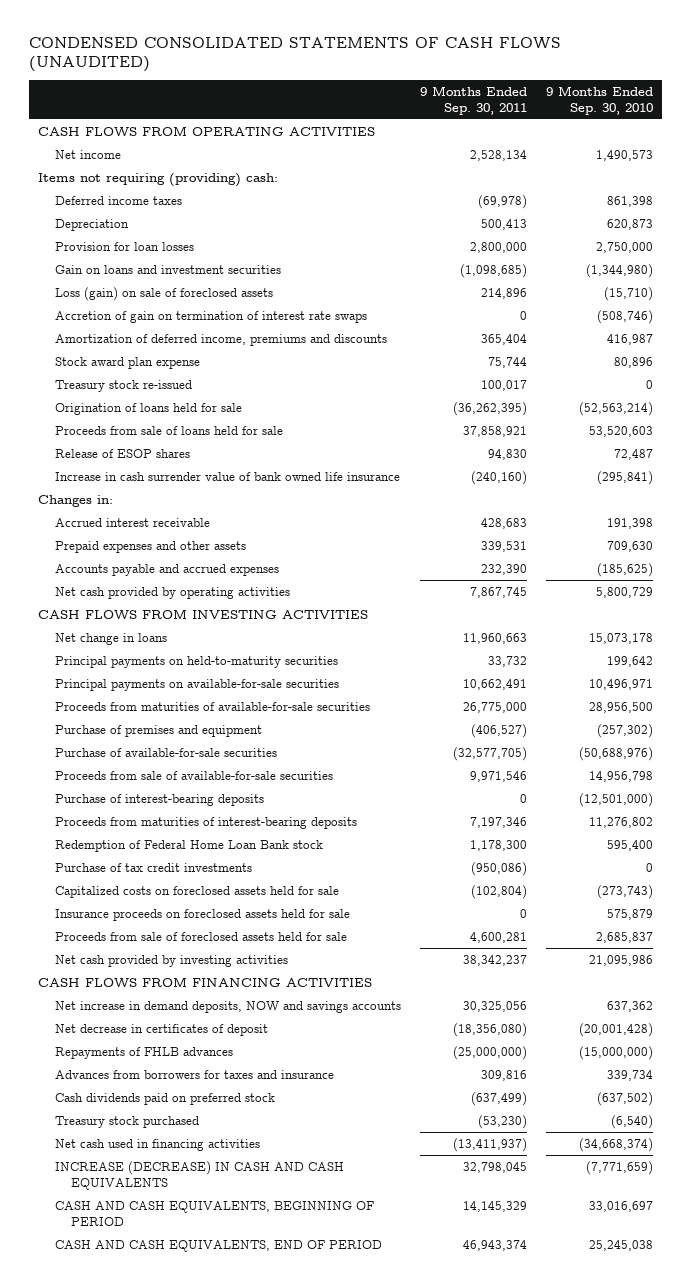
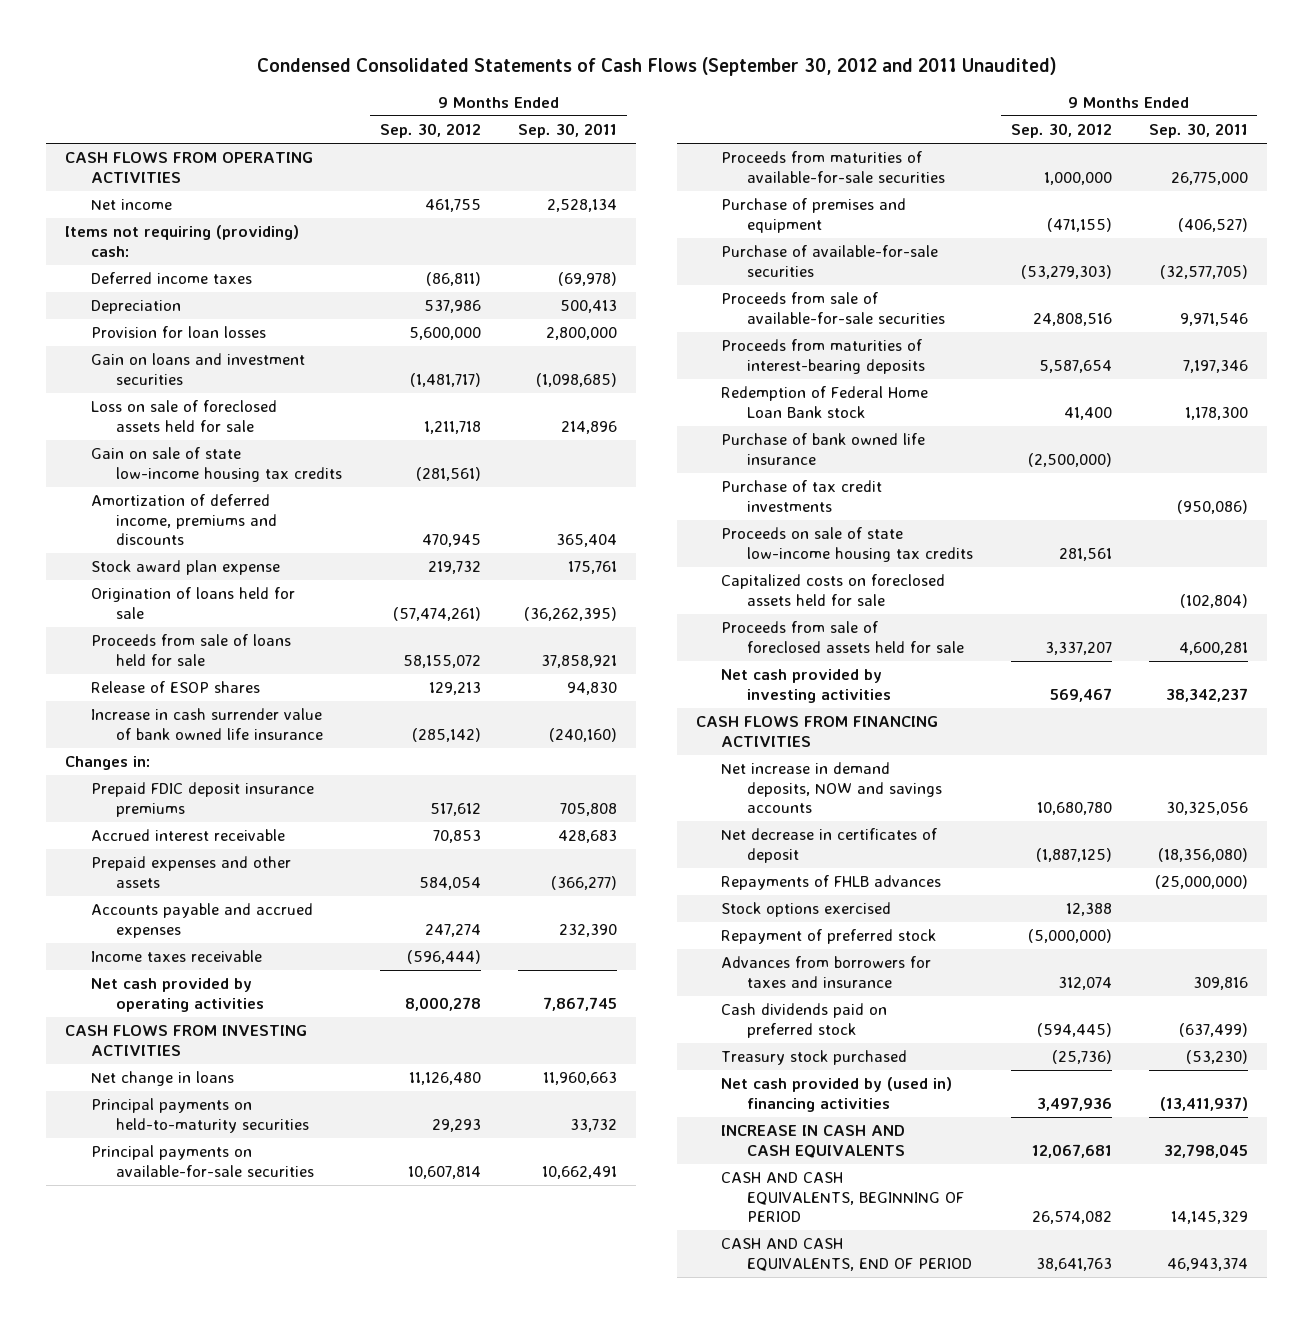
[28,37,561,73] CONDENSED CONSOLIDATED STATEMENTS OF CASH FLOWS (UNAUDITED) -> [256,56,1057,76] Condensed Consolidated Statements of Cash Flows (September 30, 2012 and 2011 Unaudited)
[545,85,653,115] 9 Months Ended Sep. 30, 2010 -> none
none -> [379,123,481,139] Sep. 30, 2012
[54,310,367,323] Accretion of gain on termination of interest rate swaps -> none
[54,286,273,301] Loss (gain) on sale of foreclosed assets -> [90,400,277,432] Loss on sale of foreclosed assets held for sale
none -> [90,447,343,482] Gain on sale of state low-income housing tax credits
[54,379,192,392] Treasury stock re-issued -> none
[487,356,527,368] 75,744 -> [568,561,618,575] 175,761
none -> [90,782,314,817] Prepaid FDIC deposit insurance premiums
[480,540,527,552] 339,531 -> [551,875,618,890] (366,277)
none -> [90,950,262,963] Income taxes receivable
[54,793,264,806] Purchase of interest-bearing deposits -> none
none -> [721,433,926,465] Purchase of bank owned life insurance
none -> [721,527,974,562] Proceeds on sale of state low-income housing tax credits
[54,908,350,921] Insurance proceeds on foreclosed assets held for sale -> none
none -> [721,902,892,918] Stock options exercised
none -> [721,929,937,945] Repayment of preferred stock
[54,1138,260,1151] Net cash used in financing activities -> [721,1077,953,1112] Net cash provided by (used in) financing activities
[54,1160,344,1190] INCREASE (DECREASE) IN CASH AND CASH EQUIVALENTS -> [721,1125,906,1158] INCREASE IN CASH AND CASH EQUIVALENTS

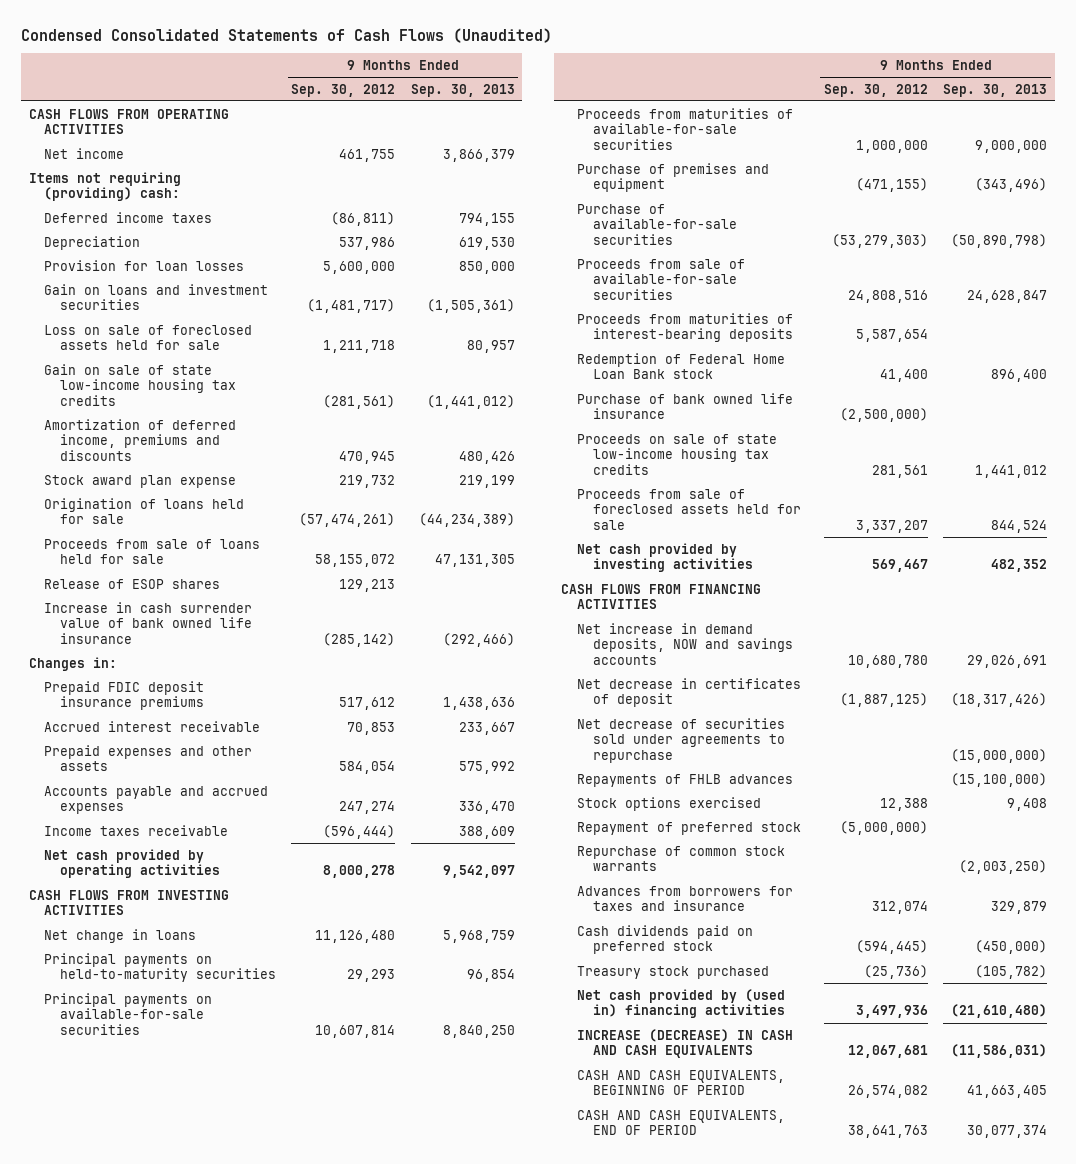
[256,56,1057,76] Condensed Consolidated Statements of Cash Flows (September 30, 2012 and 2011 Unaudited) -> [21,27,553,43] Condensed Consolidated Statements of Cash Flows (Unaudited)
[518,123,618,139] Sep. 30, 2011 -> none
none -> [410,83,515,97] Sep. 30, 2013
[721,480,883,512] Purchase of tax credit investments -> none
[721,574,946,606] Capitalized costs on foreclosed assets held for sale -> none
none -> [577,717,786,764] Net decrease of securities sold under agreements to repurchase
none -> [577,845,786,872] Repurchase of common stock warrants
[721,1125,906,1158] INCREASE IN CASH AND CASH EQUIVALENTS -> [577,1028,794,1059] INCREASE (DECREASE) IN CASH AND CASH EQUIVALENTS

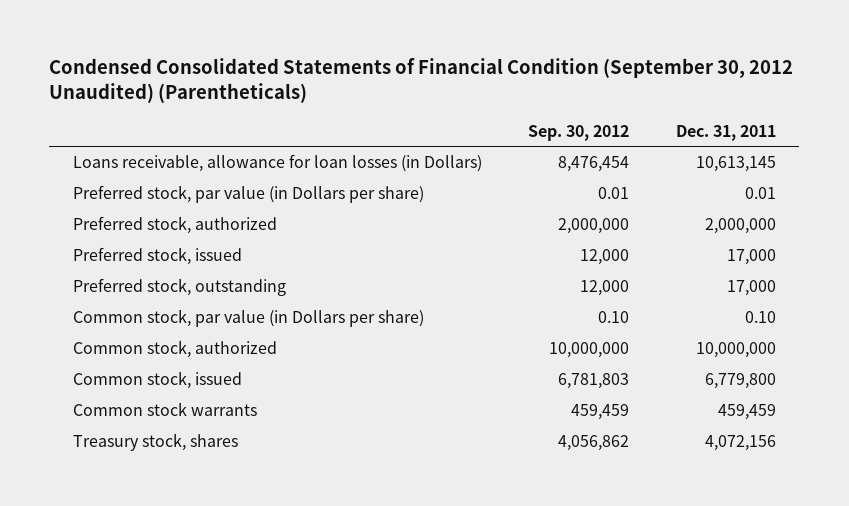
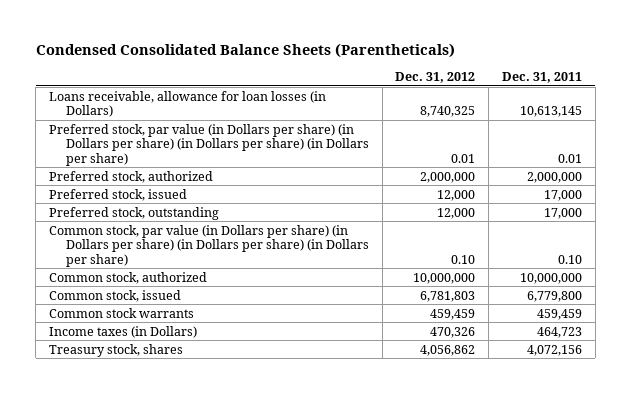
[49,58,794,104] Condensed Consolidated Statements of Financial Condition (September 30, 2012 Unaudited) (Parentheticals) -> [35,43,455,59] Condensed Consolidated Balance Sheets (Parentheticals)
[528,124,630,141] Sep. 30, 2012 -> none
none -> [395,72,476,84] Dec. 31, 2012
[72,185,424,204] Preferred stock, par value (in Dollars per share) -> [48,123,370,166] Preferred stock, par value (in Dollars per share) (in Dollars per share) (in Dollars per share) (in Dollars per share)
[72,309,424,328] Common stock, par value (in Dollars per share) -> [48,224,370,267] Common stock, par value (in Dollars per share) (in Dollars per share) (in Dollars per share) (in Dollars per share)
none -> [48,325,197,338] Income taxes (in Dollars)

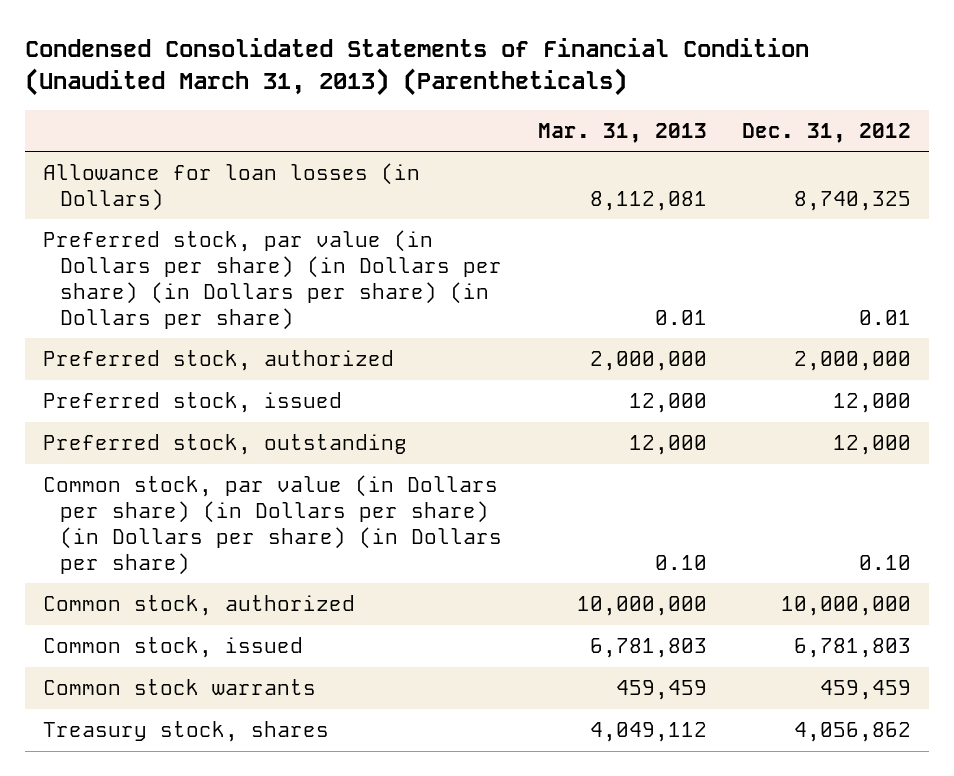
[35,43,455,59] Condensed Consolidated Balance Sheets (Parentheticals) -> [25,38,810,97] Condensed Consolidated Statements of Financial Condition (Unaudited March 31, 2013) (Parentheticals)
[501,72,582,84] Dec. 31, 2011 -> none
none -> [537,122,707,143] Mar. 31, 2013
[48,90,326,118] Loans receivable, allowance for loan losses (in Dollars) -> [43,163,421,211] Allowance for loan losses (in Dollars)
[48,325,197,338] Income taxes (in Dollars) -> none

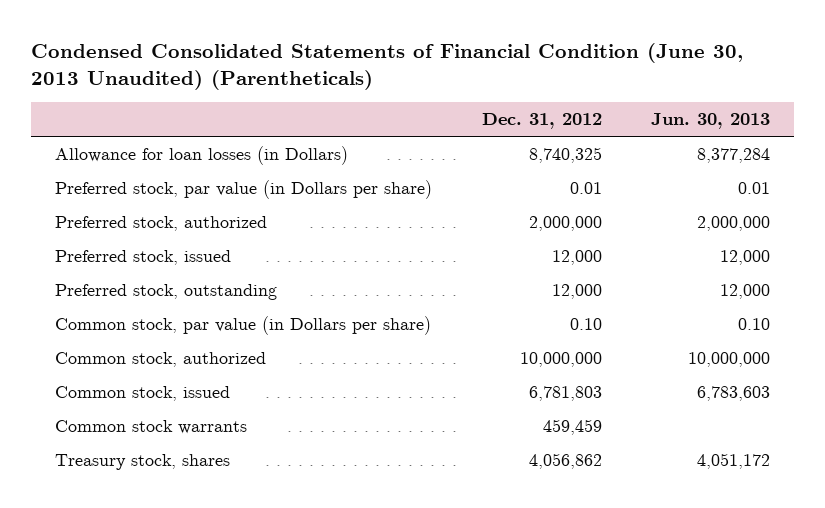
[25,38,810,97] Condensed Consolidated Statements of Financial Condition (Unaudited March 31, 2013) (Parentheticals) -> [30,42,743,90] Condensed Consolidated Statements of Financial Condition (June 30, 2013 Unaudited) (Parentheticals)
[537,122,707,143] Mar. 31, 2013 -> none
none -> [650,113,770,130] Jun. 30, 2013
[43,230,502,330] Preferred stock, par value (in Dollars per share) (in Dollars per share) (in Dollars per share) (in Dollars per share) -> [55,179,433,199] Preferred stock, par value (in Dollars per share)
[43,475,502,575] Common stock, par value (in Dollars per share) (in Dollars per share) (in Dollars per share) (in Dollars per share) -> [55,315,432,335] Common stock, par value (in Dollars per share)

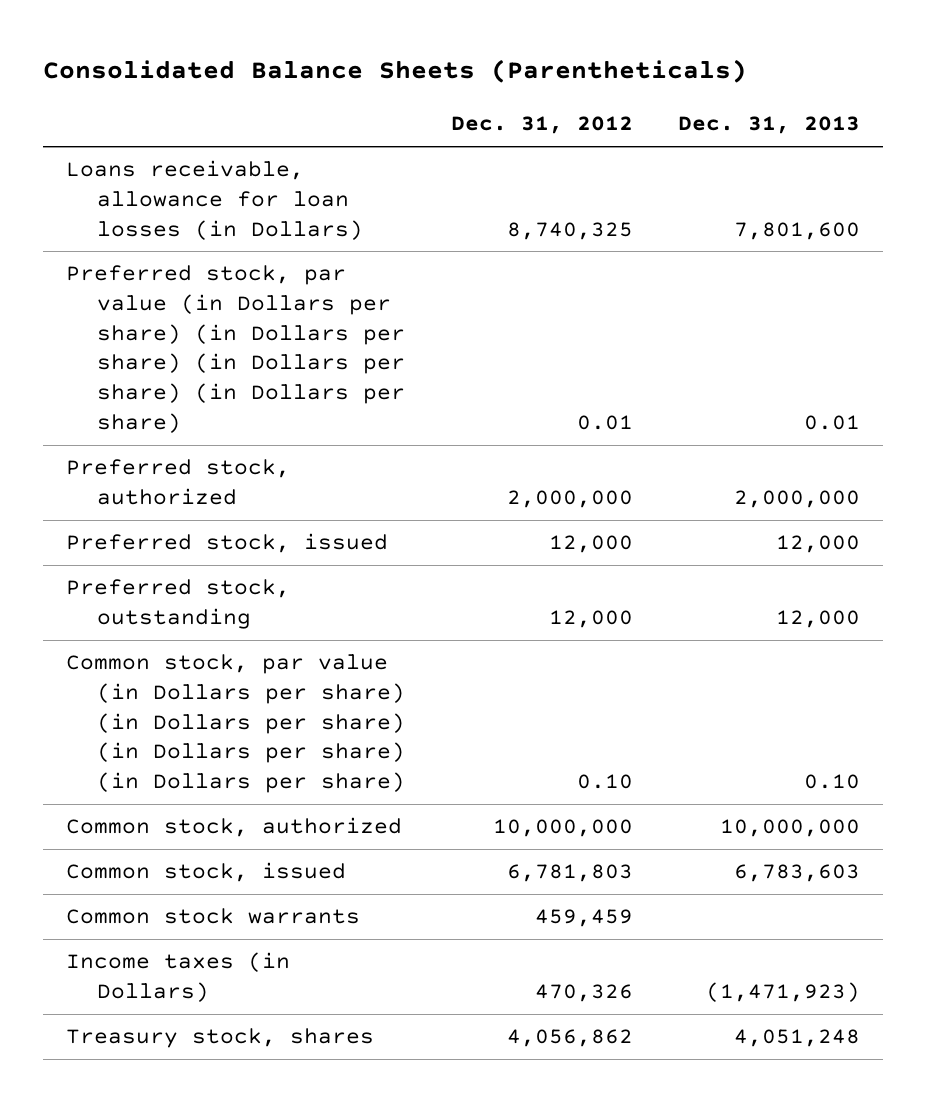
[30,42,743,90] Condensed Consolidated Statements of Financial Condition (June 30, 2013 Unaudited) (Parentheticals) -> [42,59,747,84] Consolidated Balance Sheets (Parentheticals)
[650,113,770,130] Jun. 30, 2013 -> none
none -> [678,116,861,135] Dec. 31, 2013
[55,145,349,165] Allowance for loan losses (in Dollars) -> [65,160,363,240] Loans receivable, allowance for loan losses (in Dollars)
[55,179,433,199] Preferred stock, par value (in Dollars per share) -> [65,265,405,433] Preferred stock, par value (in Dollars per share) (in Dollars per share) (in Dollars per share) (in Dollars per share)
[55,315,432,335] Common stock, par value (in Dollars per share) -> [65,654,405,794] Common stock, par value (in Dollars per share) (in Dollars per share) (in Dollars per share) (in Dollars per share)
none -> [65,952,290,1002] Income taxes (in Dollars)

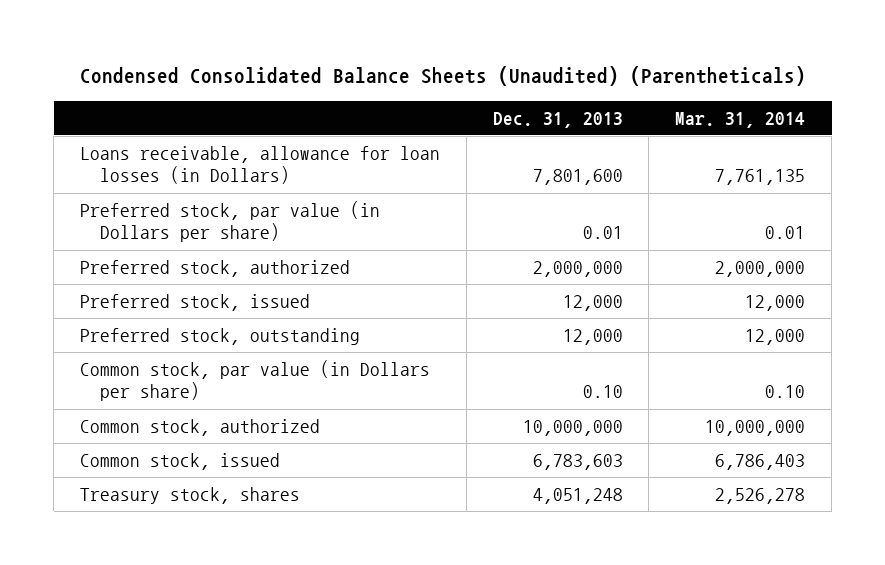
[42,59,747,84] Consolidated Balance Sheets (Parentheticals) -> [79,66,806,87] Condensed Consolidated Balance Sheets (Unaudited) (Parentheticals)
[450,116,633,135] Dec. 31, 2012 -> none
none -> [675,111,806,128] Mar. 31, 2014
[65,265,405,433] Preferred stock, par value (in Dollars per share) (in Dollars per share) (in Dollars per share) (in Dollars per share) -> [80,200,381,243] Preferred stock, par value (in Dollars per share)
[65,654,405,794] Common stock, par value (in Dollars per share) (in Dollars per share) (in Dollars per share) (in Dollars per share) -> [80,359,431,402] Common stock, par value (in Dollars per share)
[65,908,360,925] Common stock warrants -> none
[65,952,290,1002] Income taxes (in Dollars) -> none

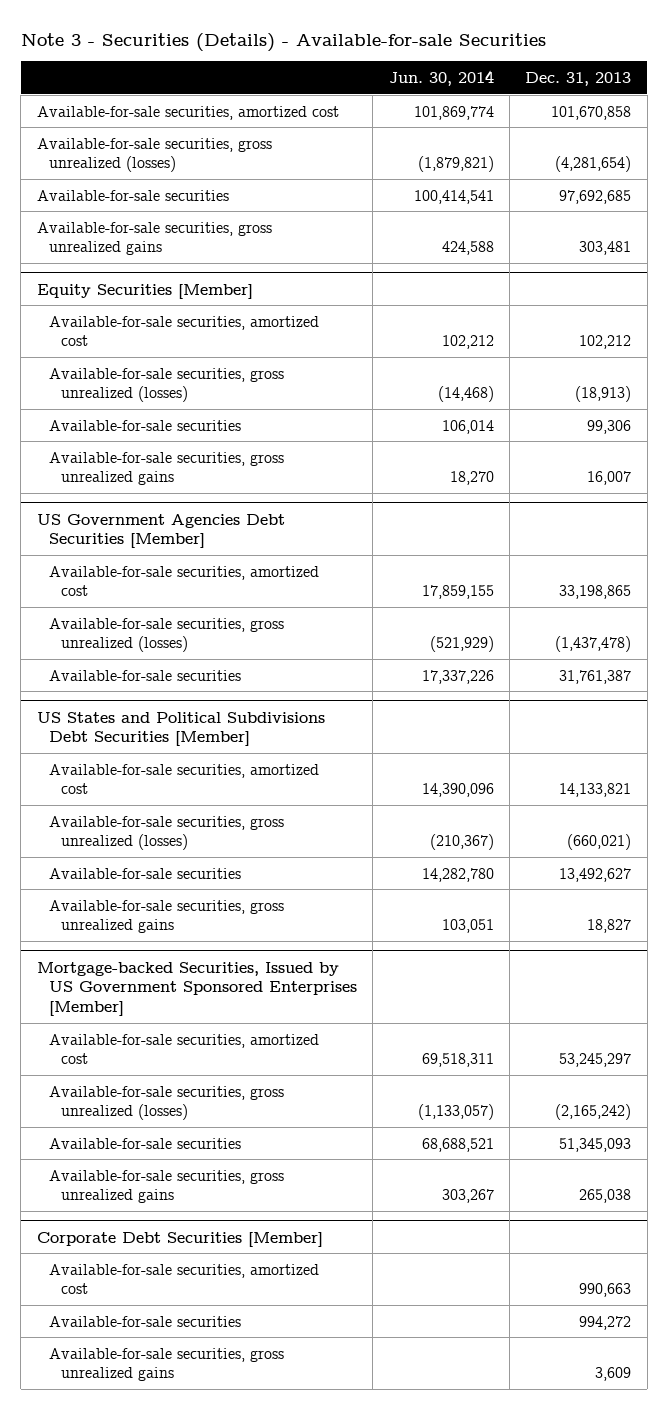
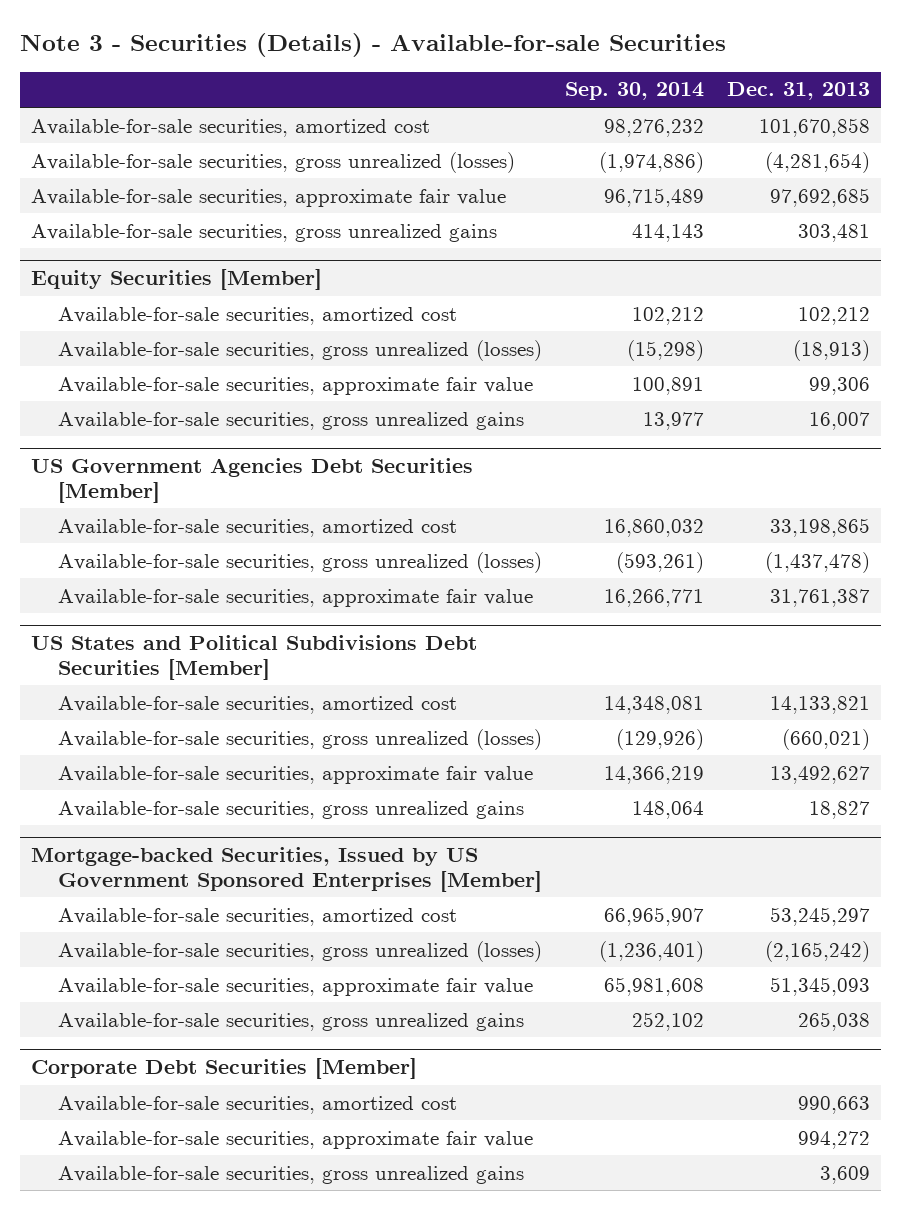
[388,69,494,86] Jun. 30, 2014 -> none
none -> [564,82,704,101] Sep. 30, 2014
[36,189,229,201] Available-for-sale securities -> [31,188,507,207] Available-for-sale securities, approximate fair value
[48,419,241,431] Available-for-sale securities -> [58,376,534,395] Available-for-sale securities, approximate fair value
[48,669,241,681] Available-for-sale securities -> [58,588,534,607] Available-for-sale securities, approximate fair value
[48,867,241,879] Available-for-sale securities -> [58,765,534,784] Available-for-sale securities, approximate fair value
[48,1137,241,1149] Available-for-sale securities -> [58,977,534,996] Available-for-sale securities, approximate fair value
[48,1315,241,1327] Available-for-sale securities -> [58,1130,534,1149] Available-for-sale securities, approximate fair value

